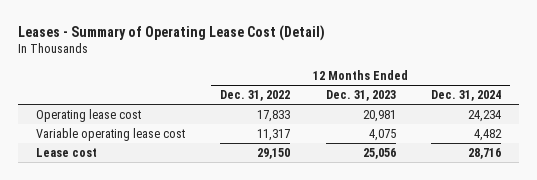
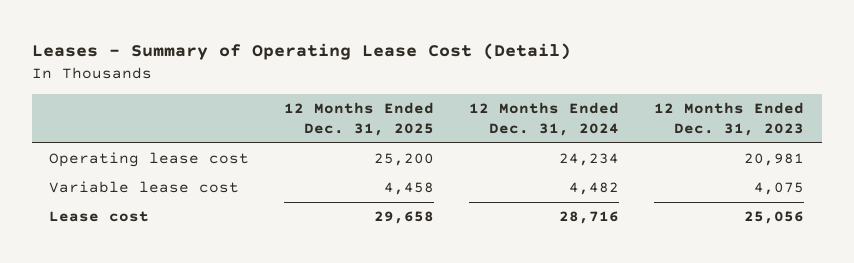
[220,90,291,102] Dec. 31, 2022 -> none
none -> [284,102,435,136] 12 Months Ended Dec. 31, 2025
[35,127,185,141] Variable operating lease cost -> [49,181,240,194] Variable lease cost

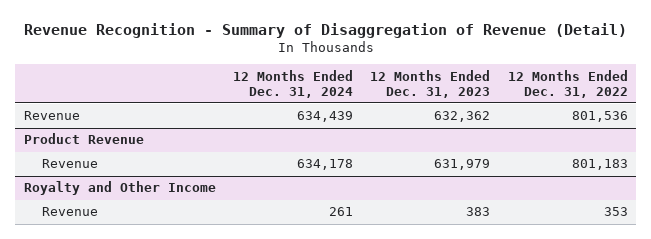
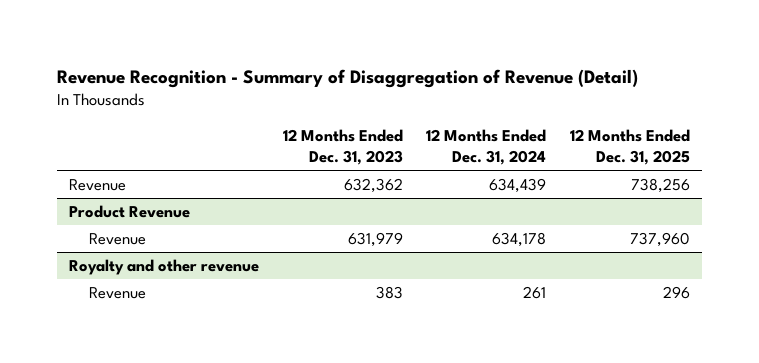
[507,69,628,98] 12 Months Ended Dec. 31, 2022 -> none
none -> [570,128,691,166] 12 Months Ended Dec. 31, 2025
[23,181,216,196] Royalty and Other Income -> [68,259,259,276] Royalty and other revenue

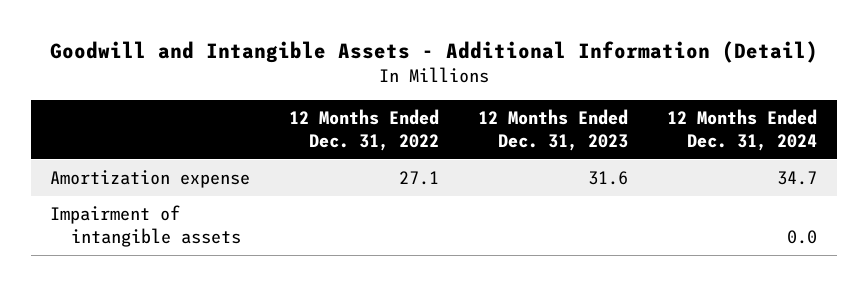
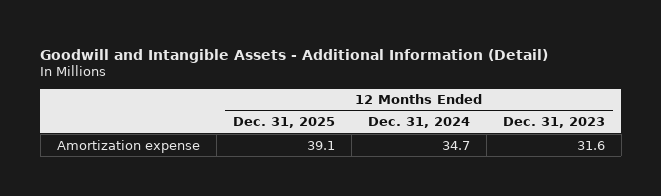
[289,109,440,152] 12 Months Ended Dec. 31, 2022 -> none
none -> [232,117,335,129] Dec. 31, 2025
[50,205,241,248] Impairment of intangible assets -> none

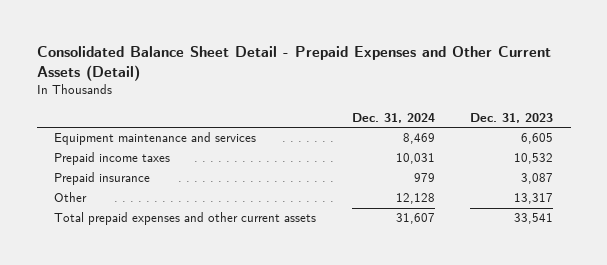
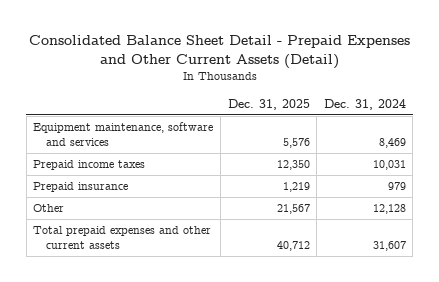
[469,112,553,123] Dec. 31, 2023 -> none
none -> [227,98,310,110] Dec. 31, 2025
[54,132,257,146] Equipment maintenance and services -> [33,122,214,147] Equipment maintenance, software and services

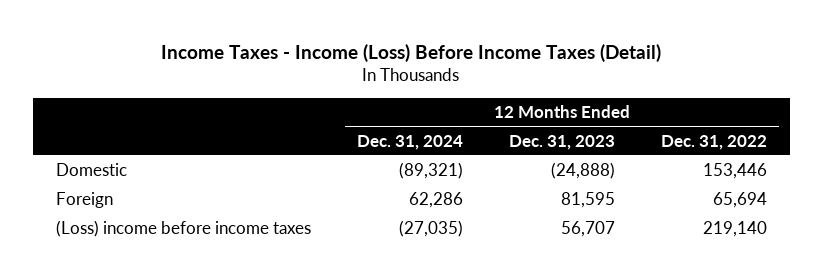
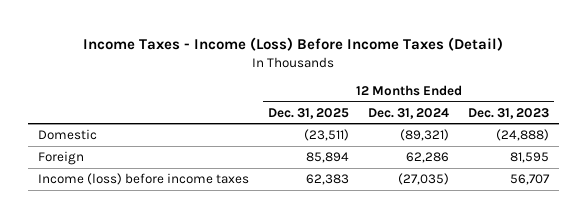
[661,134,768,150] Dec. 31, 2022 -> none
none -> [267,107,349,119] Dec. 31, 2025
[55,220,311,238] (Loss) income before income taxes -> [37,173,249,186] Income (loss) before income taxes

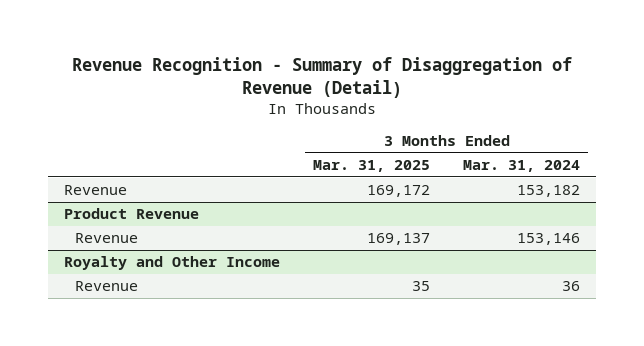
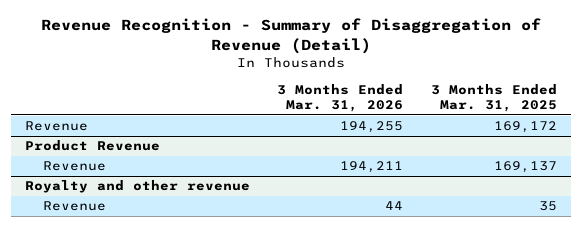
[463,160,581,173] Mar. 31, 2024 -> none
none -> [277,83,404,113] 3 Months Ended Mar. 31, 2026
[64,256,281,271] Royalty and Other Income -> [24,180,250,194] Royalty and other revenue

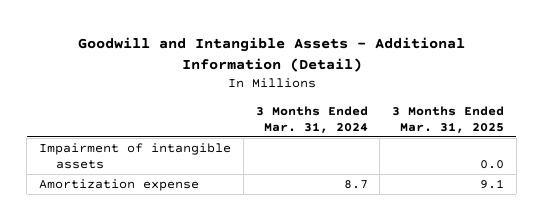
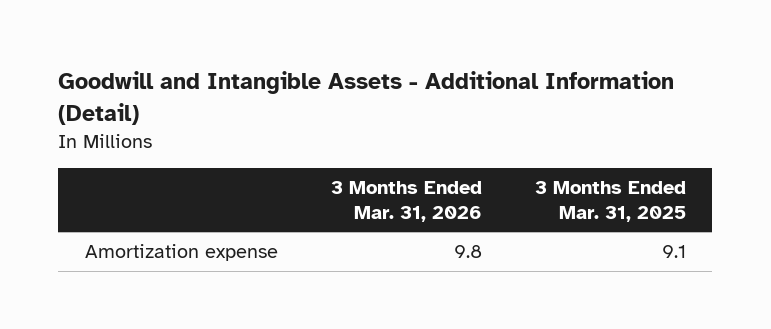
[255,105,368,133] 3 Months Ended Mar. 31, 2024 -> none
none -> [330,181,482,222] 3 Months Ended Mar. 31, 2026
[38,142,231,170] Impairment of intangible assets -> none

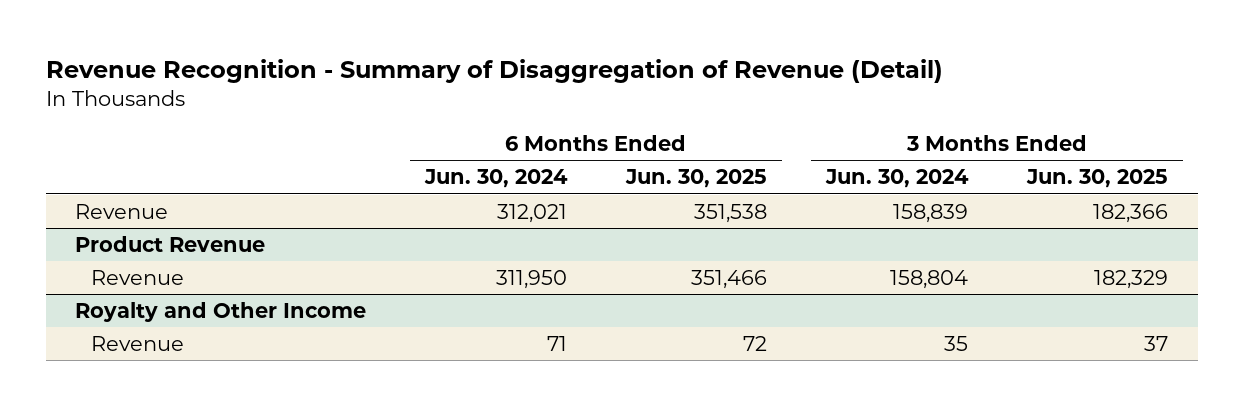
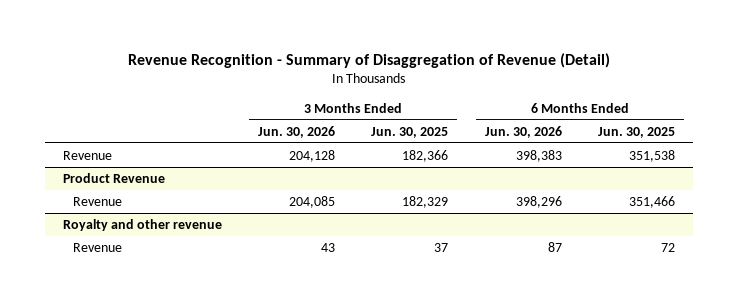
[424,169,569,189] Jun. 30, 2024 -> none
[825,169,970,189] Jun. 30, 2024 -> none
none -> [258,125,336,138] Jun. 30, 2026
none -> [484,125,562,138] Jun. 30, 2026
[75,301,367,322] Royalty and Other Income -> [62,218,222,231] Royalty and other revenue

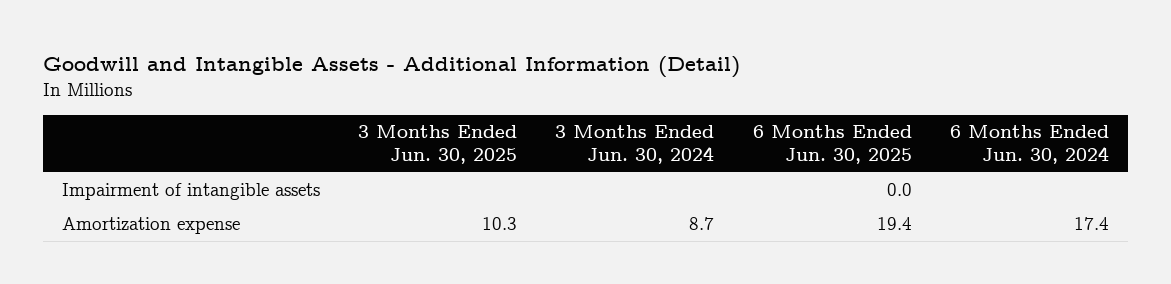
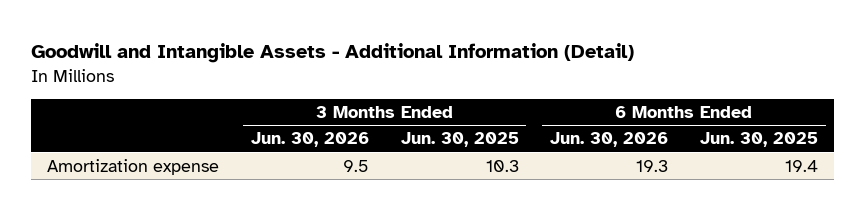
[555,124,715,165] 3 Months Ended Jun. 30, 2024 -> none
[949,124,1109,165] 6 Months Ended Jun. 30, 2024 -> none
none -> [250,132,369,148] Jun. 30, 2026
none -> [550,132,669,148] Jun. 30, 2026
[61,183,320,201] Impairment of intangible assets -> none

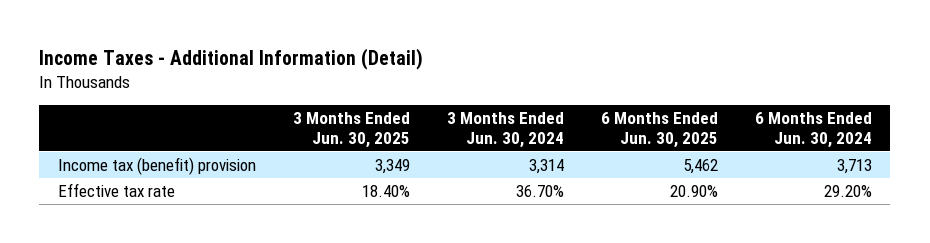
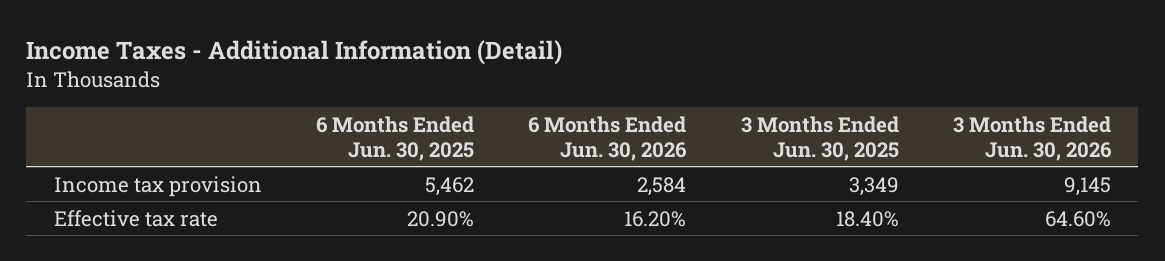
[446,111,564,148] 3 Months Ended Jun. 30, 2024 -> none
[754,111,872,148] 6 Months Ended Jun. 30, 2024 -> none
none -> [528,115,688,161] 6 Months Ended Jun. 30, 2026
none -> [953,115,1113,161] 3 Months Ended Jun. 30, 2026
[57,157,256,176] Income tax (benefit) provision -> [53,175,262,197] Income tax provision

